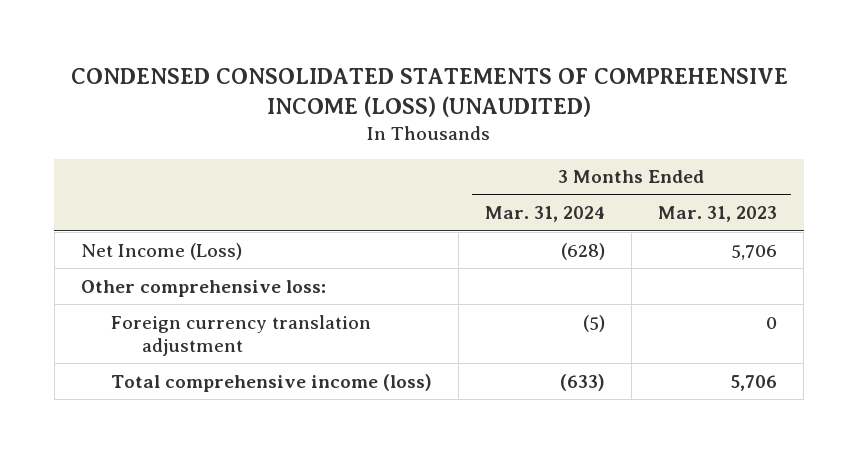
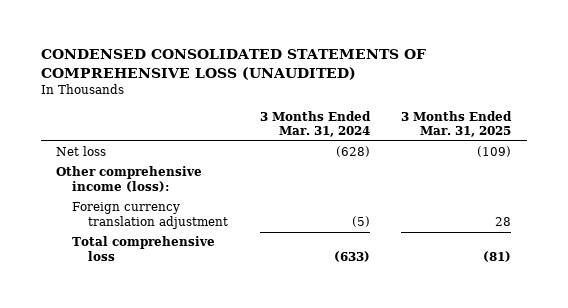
[71,67,789,117] CONDENSED CONSOLIDATED STATEMENTS OF COMPREHENSIVE INCOME (LOSS) (UNAUDITED) -> [40,49,426,80] CONDENSED CONSOLIDATED STATEMENTS OF COMPREHENSIVE LOSS (UNAUDITED)
[658,206,778,223] Mar. 31, 2023 -> none
none -> [401,110,513,138] 3 Months Ended Mar. 31, 2025
[80,242,242,260] Net Income (Loss) -> [56,146,107,157] Net loss
[80,279,326,297] Other comprehensive loss: -> [56,166,203,193] Other comprehensive income (loss):
[111,373,433,392] Total comprehensive income (loss) -> [72,236,216,262] Total comprehensive loss

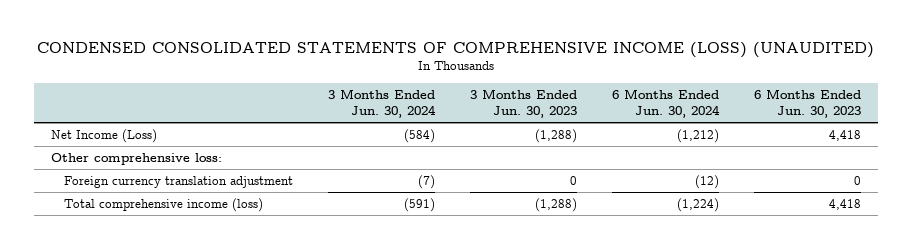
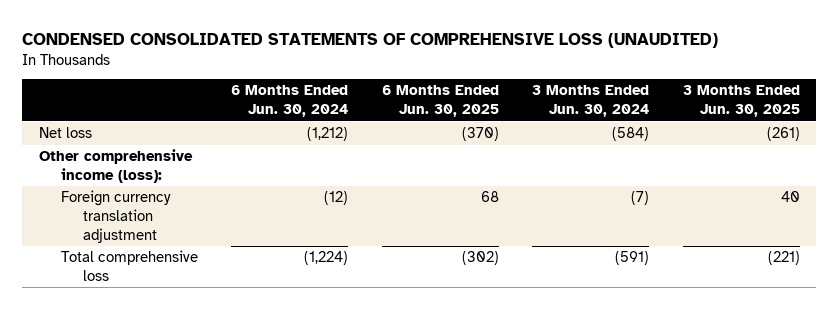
[36,42,874,59] CONDENSED CONSOLIDATED STATEMENTS OF COMPREHENSIVE INCOME (LOSS) (UNAUDITED) -> [22,32,719,48] CONDENSED CONSOLIDATED STATEMENTS OF COMPREHENSIVE LOSS (UNAUDITED)
[469,88,577,118] 3 Months Ended Jun. 30, 2023 -> none
[753,88,861,118] 6 Months Ended Jun. 30, 2023 -> none
none -> [381,85,499,118] 6 Months Ended Jun. 30, 2025
none -> [682,85,800,118] 3 Months Ended Jun. 30, 2025
[51,128,158,143] Net Income (Loss) -> [38,127,92,139] Net loss
[51,152,223,165] Other comprehensive loss: -> [38,149,193,183] Other comprehensive income (loss):
[63,197,263,212] Total comprehensive income (loss) -> [60,250,198,281] Total comprehensive loss

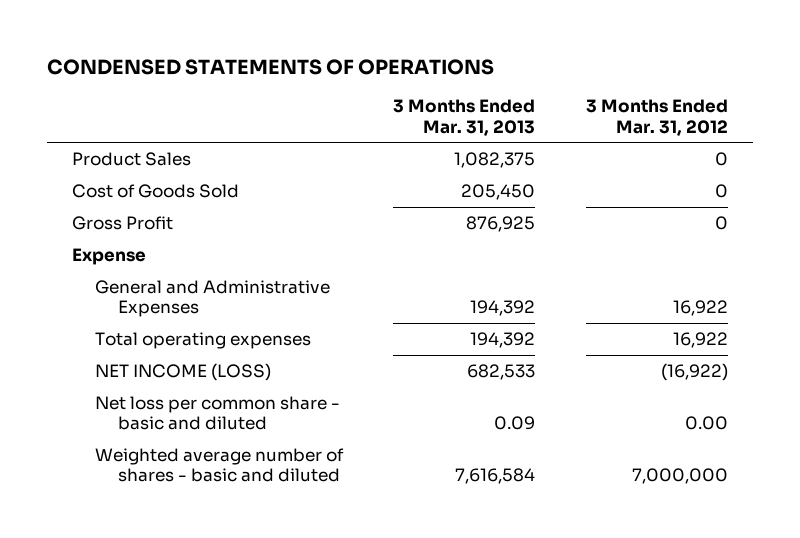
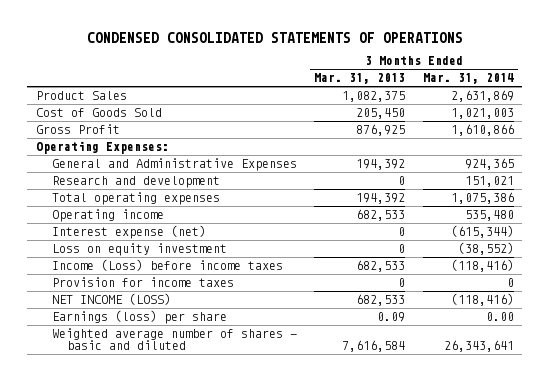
[47,58,495,75] CONDENSED STATEMENTS OF OPERATIONS -> [86,31,463,43] CONDENSED CONSOLIDATED STATEMENTS OF OPERATIONS
[585,99,728,136] 3 Months Ended Mar. 31, 2012 -> none
none -> [422,73,514,85] Mar. 31, 2014
[72,247,147,265] Expense -> [36,140,170,154] Operating Expenses:
none -> [51,175,220,188] Research and development
none -> [51,208,164,222] Operating income
none -> [51,224,206,239] Interest expense (net)
none -> [51,242,227,256] Loss on equity investment
none -> [51,258,283,271] Income (Loss) before income taxes
none -> [51,276,234,287] Provision for income taxes
[95,395,341,431] Net loss per common share - basic and diluted -> [51,309,227,324] Earnings (loss) per share

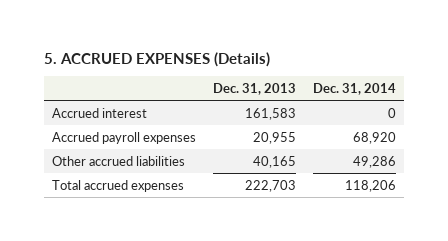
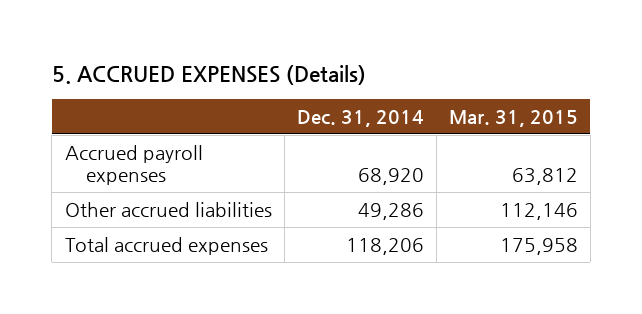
[213,82,297,95] Dec. 31, 2013 -> none
none -> [448,109,578,127] Mar. 31, 2015
[52,107,148,118] Accrued interest -> none

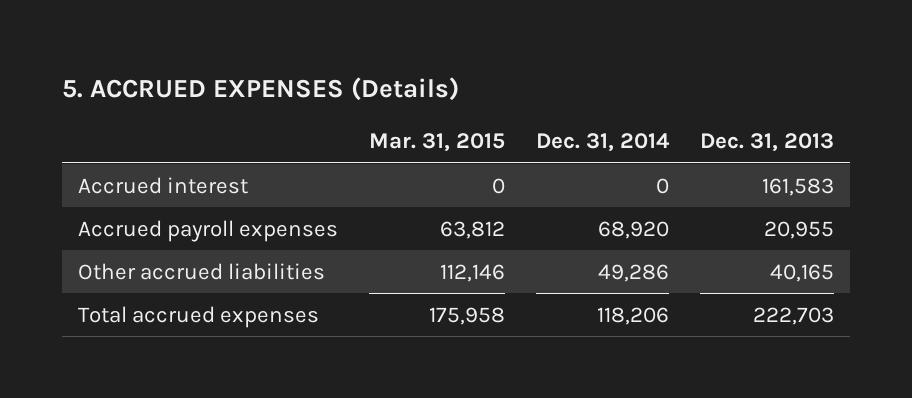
none -> [700,133,835,153] Dec. 31, 2013
none -> [77,176,248,194] Accrued interest

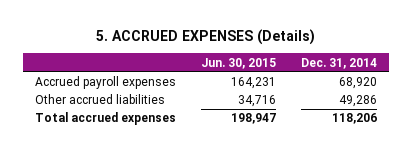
[368,133,505,153] Mar. 31, 2015 -> none
[700,133,835,153] Dec. 31, 2013 -> none
none -> [200,57,276,69] Jun. 30, 2015
[77,176,248,194] Accrued interest -> none

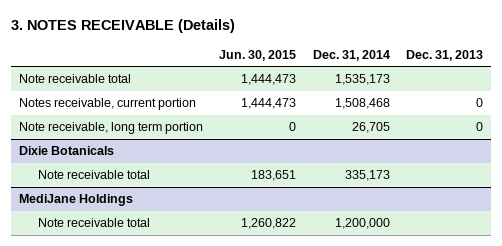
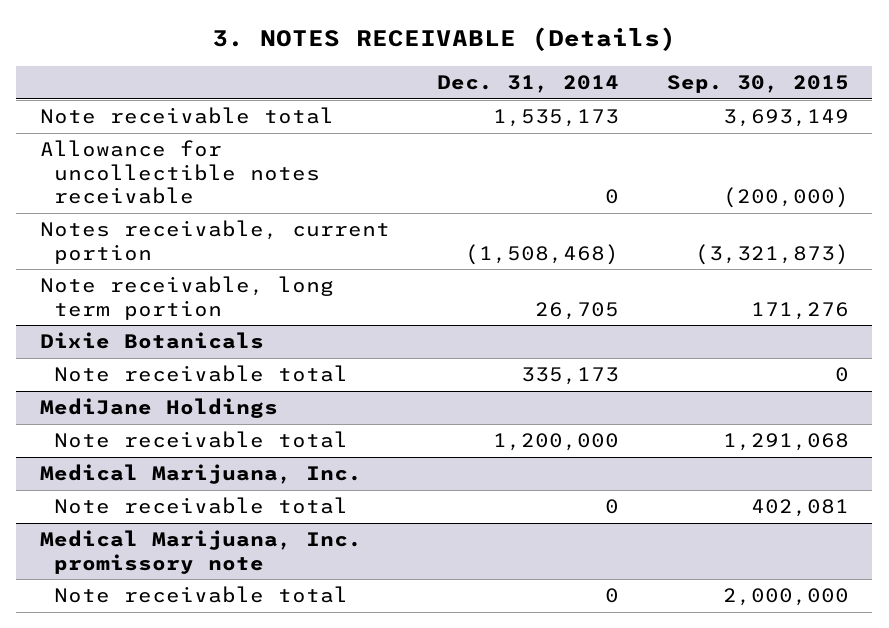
[219,49,297,61] Jun. 30, 2015 -> none
[406,49,484,61] Dec. 31, 2013 -> none
none -> [666,75,849,94] Sep. 30, 2015
none -> [39,140,320,204] Allowance for uncollectible notes receivable
[334,98,390,110] 1,508,468 -> [465,243,620,265] (1,508,468)
none -> [39,464,362,485] Medical Marijuana, Inc.
none -> [53,497,348,515] Note receivable total
none -> [39,530,362,574] Medical Marijuana, Inc. promissory note
none -> [53,586,348,604] Note receivable total

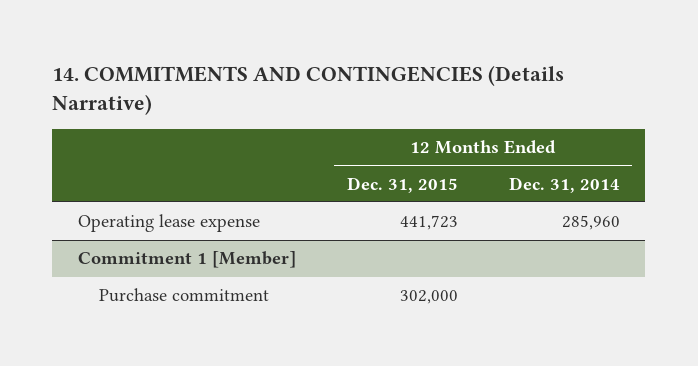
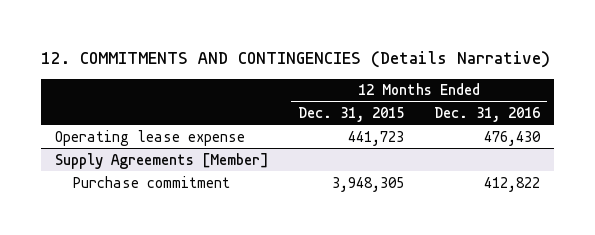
[52,65,565,116] 14. COMMITMENTS AND CONTINGENCIES (Details Narrative) -> [40,50,550,68] 12. COMMITMENTS AND CONTINGENCIES (Details Narrative)
[508,176,620,193] Dec. 31, 2014 -> none
none -> [433,107,540,123] Dec. 31, 2016
[77,251,296,269] Commitment 1 [Member] -> none
none -> [55,152,270,169] Supply Agreements [Member]
[399,290,458,305] 302,000 -> [332,176,405,192] 3,948,305

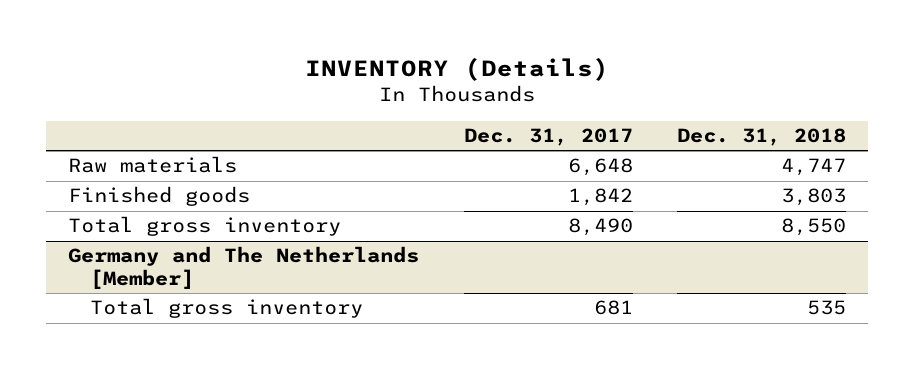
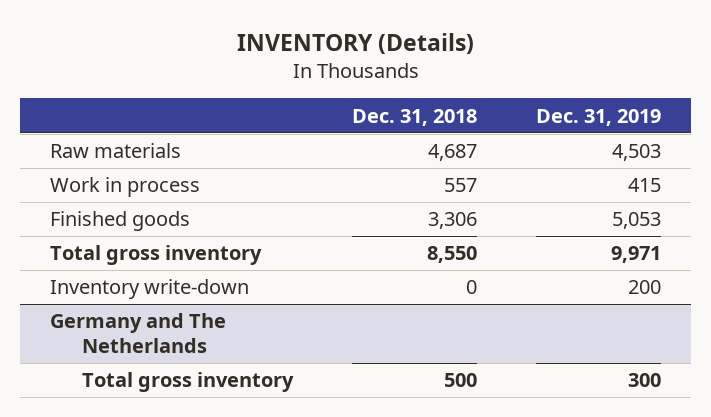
[463,128,633,147] Dec. 31, 2017 -> none
none -> [536,108,662,126] Dec. 31, 2019
[781,158,847,177] 4,747 -> [428,144,478,162] 4,687
none -> [50,177,201,198] Work in process
[781,188,847,207] 3,803 -> [428,212,478,230] 3,306
none -> [50,279,250,300] Inventory write-down
[68,246,420,289] Germany and The Netherlands [Member] -> [50,313,227,354] Germany and The Netherlands
[807,300,847,316] 535 -> [444,373,478,388] 500

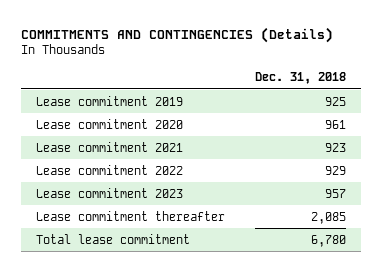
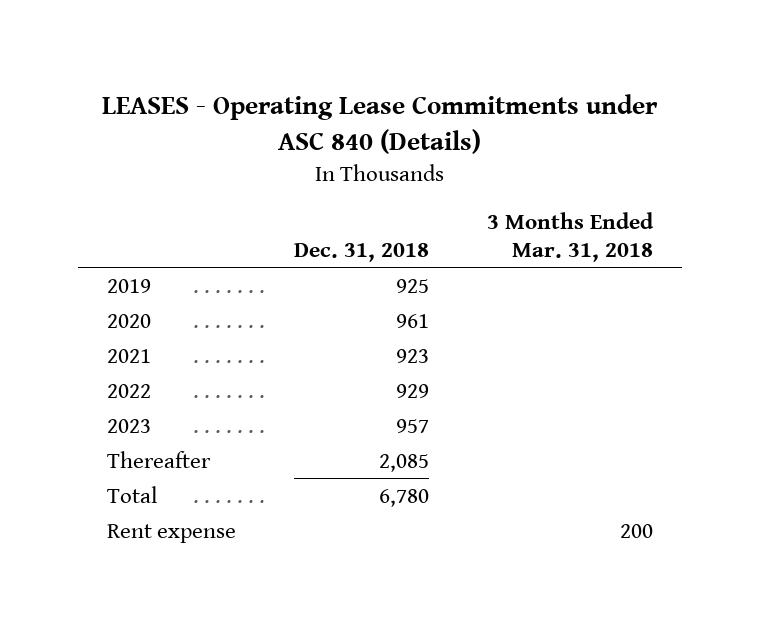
[20,26,333,43] COMMITMENTS AND CONTINGENCIES (Details) -> [102,94,659,155] LEASES - Operating Lease Commitments under ASC 840 (Details)
none -> [487,212,655,263] 3 Months Ended Mar. 31, 2018
[35,95,183,106] Lease commitment 2019 -> [107,278,152,293] 2019
[35,118,183,129] Lease commitment 2020 -> [107,313,152,328] 2020
[35,141,183,152] Lease commitment 2021 -> [107,348,152,363] 2021
[35,164,183,175] Lease commitment 2022 -> [107,383,152,398] 2022
[35,187,183,198] Lease commitment 2023 -> [107,418,152,433] 2023
[35,210,225,221] Lease commitment thereafter -> [107,450,212,468] Thereafter
[35,233,190,244] Total lease commitment -> [107,485,158,503] Total
none -> [107,523,237,543] Rent expense

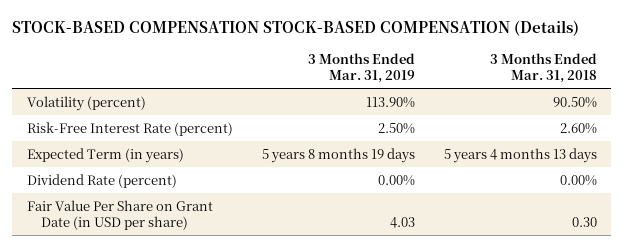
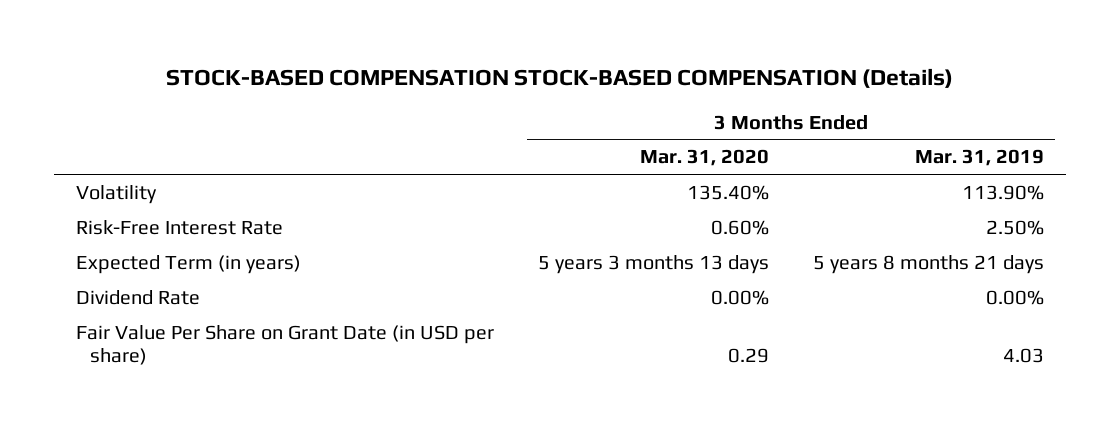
[489,52,597,84] 3 Months Ended Mar. 31, 2018 -> none
none -> [639,149,769,167] Mar. 31, 2020
[26,95,146,111] Volatility (percent) -> [75,184,157,204] Volatility
[26,121,233,136] Risk-Free Interest Rate (percent) -> [75,219,283,235] Risk-Free Interest Rate
[261,147,415,163] 5 years 8 months 19 days -> [813,254,1045,274] 5 years 8 months 21 days
[26,173,177,188] Dividend Rate (percent) -> [75,289,200,305] Dividend Rate

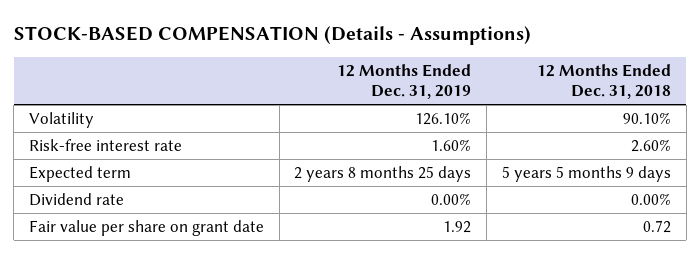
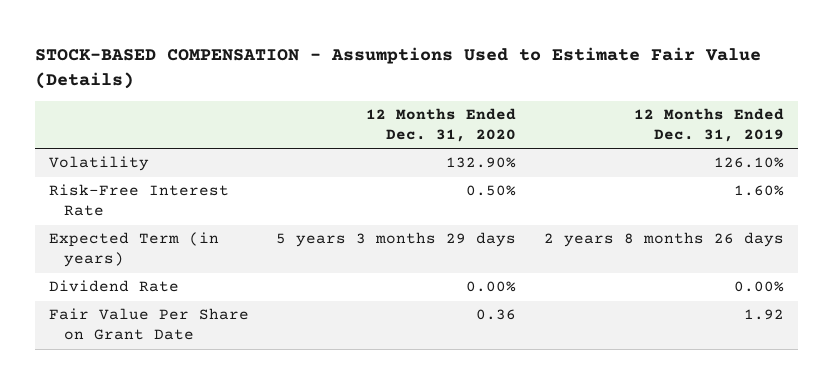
[13,26,531,46] STOCK-BASED COMPENSATION (Details - Assumptions) -> [34,46,761,89] STOCK-BASED COMPENSATION - Assumptions Used to Estimate Fair Value (Details)
[536,63,671,100] 12 Months Ended Dec. 31, 2018 -> none
none -> [366,108,517,143] 12 Months Ended Dec. 31, 2020
[29,138,183,151] Risk-free interest rate -> [48,184,229,217] Risk-Free Interest Rate
[29,165,132,182] Expected term -> [48,232,219,268] Expected Term (in years)
[294,165,472,182] 2 years 8 months 25 days -> [543,232,784,248] 2 years 8 months 26 days
[29,192,125,206] Dividend rate -> [48,280,179,293] Dividend Rate
[29,219,265,236] Fair value per share on grant date -> [48,308,249,341] Fair Value Per Share on Grant Date

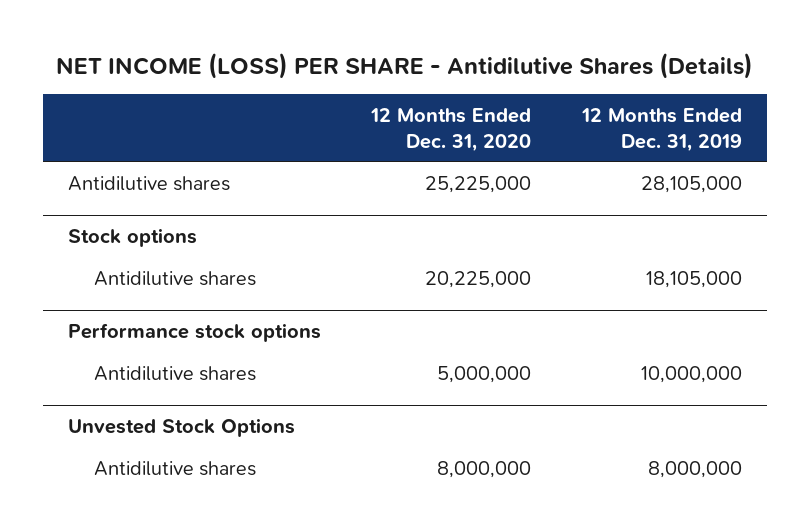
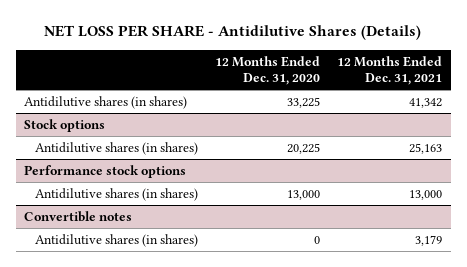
[55,53,753,80] NET INCOME (LOSS) PER SHARE - Antidilutive Shares (Details) -> [44,25,422,41] NET LOSS PER SHARE - Antidilutive Shares (Details)
[580,107,742,152] 12 Months Ended Dec. 31, 2019 -> none
none -> [337,55,443,86] 12 Months Ended Dec. 31, 2021
[67,175,230,191] Antidilutive shares -> [24,95,188,109] Antidilutive shares (in shares)
[425,175,532,193] 25,225,000 -> [287,96,321,108] 33,225
[94,270,257,286] Antidilutive shares -> [34,141,198,155] Antidilutive shares (in shares)
[425,270,532,288] 20,225,000 -> [287,142,321,154] 20,225
[67,418,295,438] Unvested Stock Options -> none
[94,365,257,381] Antidilutive shares -> [34,187,198,201] Antidilutive shares (in shares)
[437,365,532,383] 5,000,000 -> [287,189,321,200] 13,000
none -> [24,210,133,222] Convertible notes
[94,460,257,476] Antidilutive shares -> [34,233,198,247] Antidilutive shares (in shares)
[437,460,532,478] 8,000,000 -> [314,235,321,244] 0

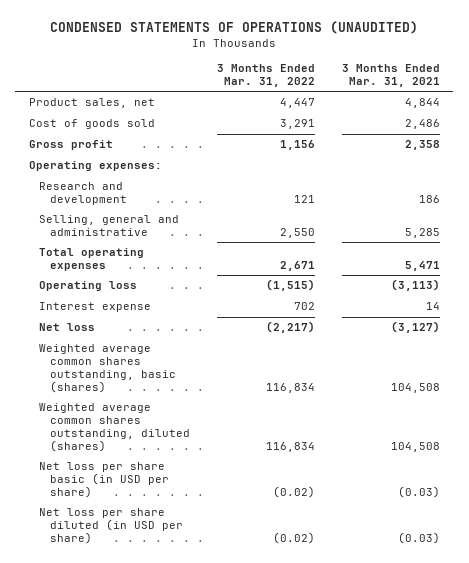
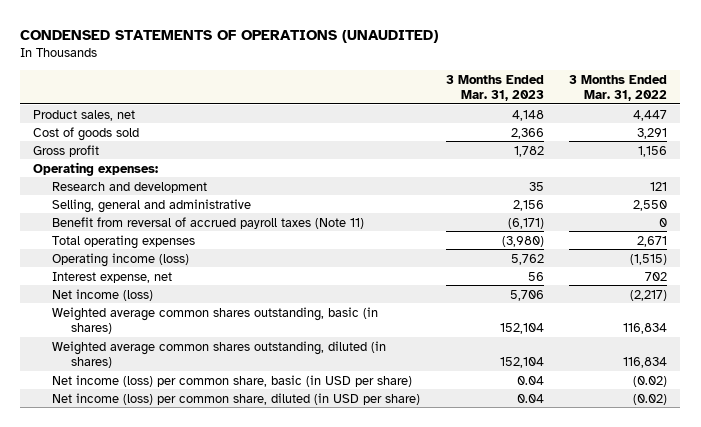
[341,64,440,88] 3 Months Ended Mar. 31, 2021 -> none
none -> [445,74,544,101] 3 Months Ended Mar. 31, 2023
none -> [52,216,365,229] Benefit from reversal of accrued payroll taxes (Note 11)
[39,281,138,292] Operating loss -> [52,252,190,267] Operating income (loss)
[39,302,152,313] Interest expense -> [52,271,173,283] Interest expense, net
[39,323,96,332] Net loss -> [52,288,154,301] Net income (loss)
[39,344,177,393] Weighted average common shares outstanding, basic (shares) -> [52,306,379,334] Weighted average common shares outstanding, basic (in shares)
[39,403,191,452] Weighted average common shares outstanding, diluted (shares) -> [52,340,387,368] Weighted average common shares outstanding, diluted (in shares)
[39,462,170,499] Net loss per share basic (in USD per share) -> [52,374,413,387] Net income (loss) per common share, basic (in USD per share)
[39,508,184,545] Net loss per share diluted (in USD per share) -> [52,392,421,405] Net income (loss) per common share, diluted (in USD per share)

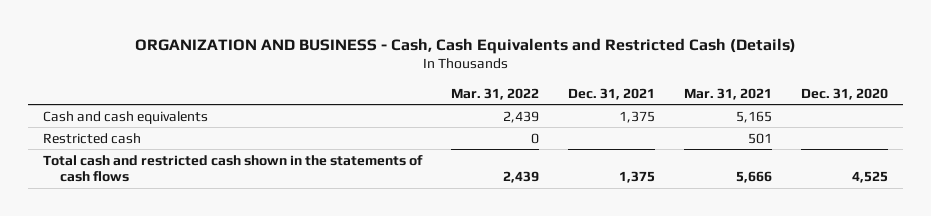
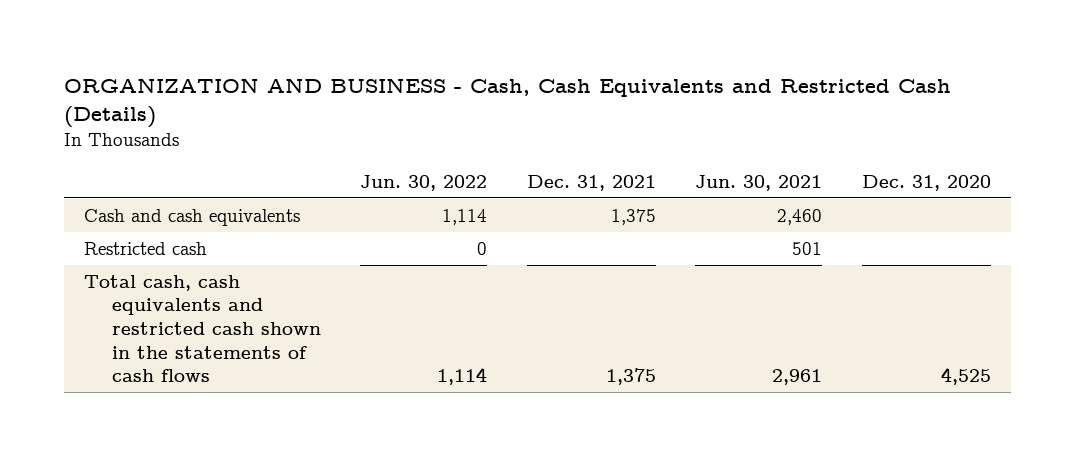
[451,87,540,100] Mar. 31, 2022 -> none
[684,87,773,100] Mar. 31, 2021 -> none
none -> [360,174,488,191] Jun. 30, 2022
none -> [695,174,823,191] Jun. 30, 2021
[42,154,423,183] Total cash and restricted cash shown in the statements of cash flows -> [83,274,321,383] Total cash, cash equivalents and restricted cash shown in the statements of cash flows

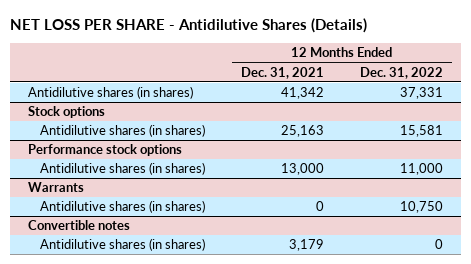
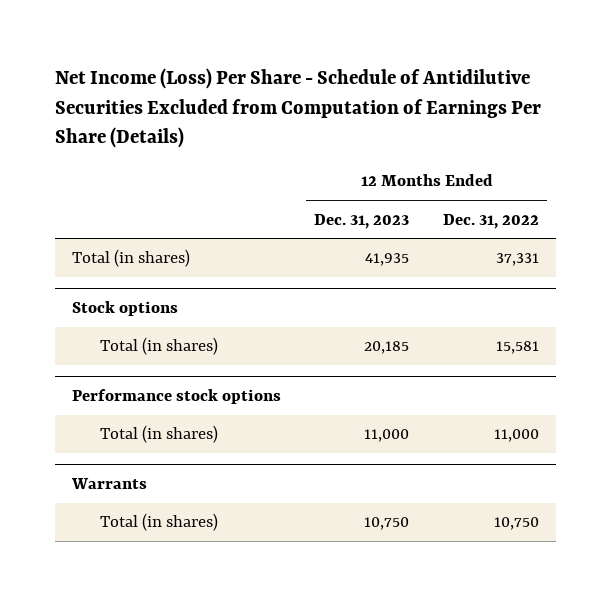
[10,18,368,34] NET LOSS PER SHARE - Antidilutive Shares (Details) -> [55,68,542,149] Net Income (Loss) Per Share - Schedule of Antidilutive Securities Excluded from Computation of Earnings Per Share (Details)
[241,66,325,79] Dec. 31, 2021 -> none
none -> [314,213,410,229] Dec. 31, 2023
[28,86,194,100] Antidilutive shares (in shares) -> [71,249,190,268] Total (in shares)
[40,124,206,138] Antidilutive shares (in shares) -> [99,337,218,356] Total (in shares)
[40,162,206,176] Antidilutive shares (in shares) -> [99,425,218,444] Total (in shares)
[28,220,131,231] Convertible notes -> none
[40,238,206,252] Antidilutive shares (in shares) -> none
[40,200,206,214] Antidilutive shares (in shares) -> [99,513,218,532] Total (in shares)

